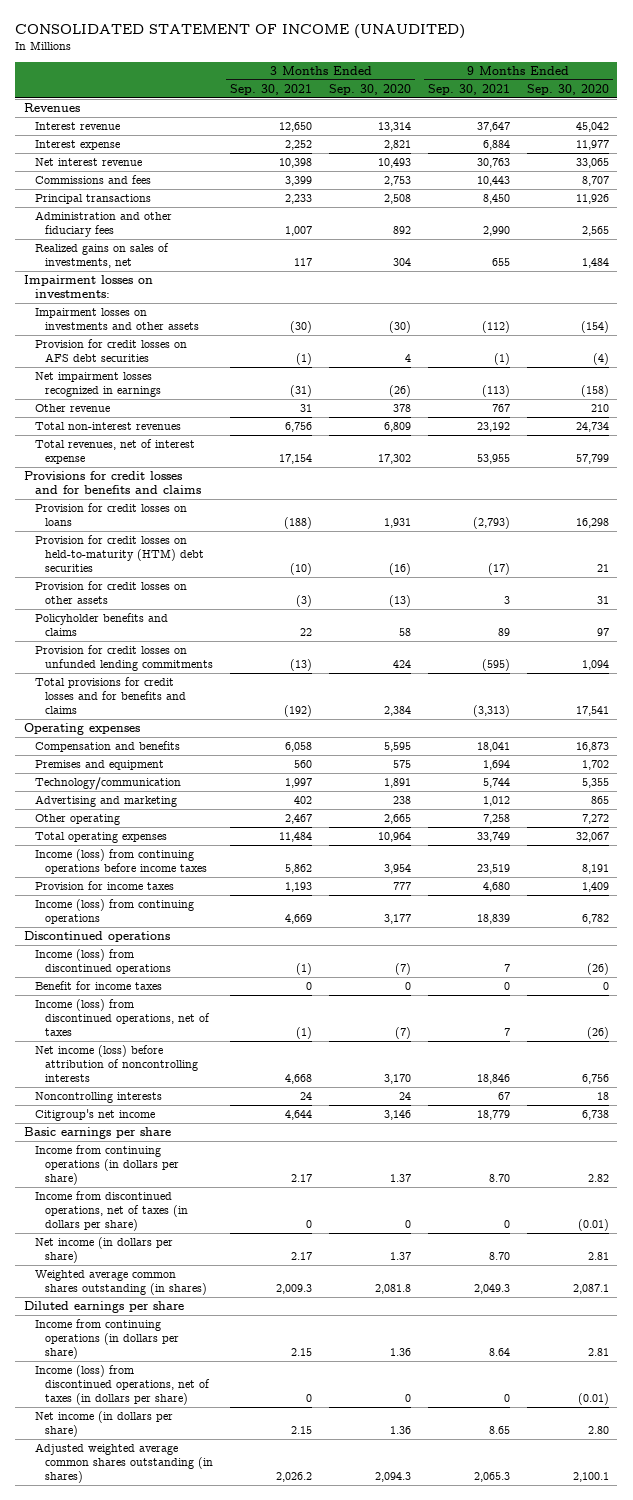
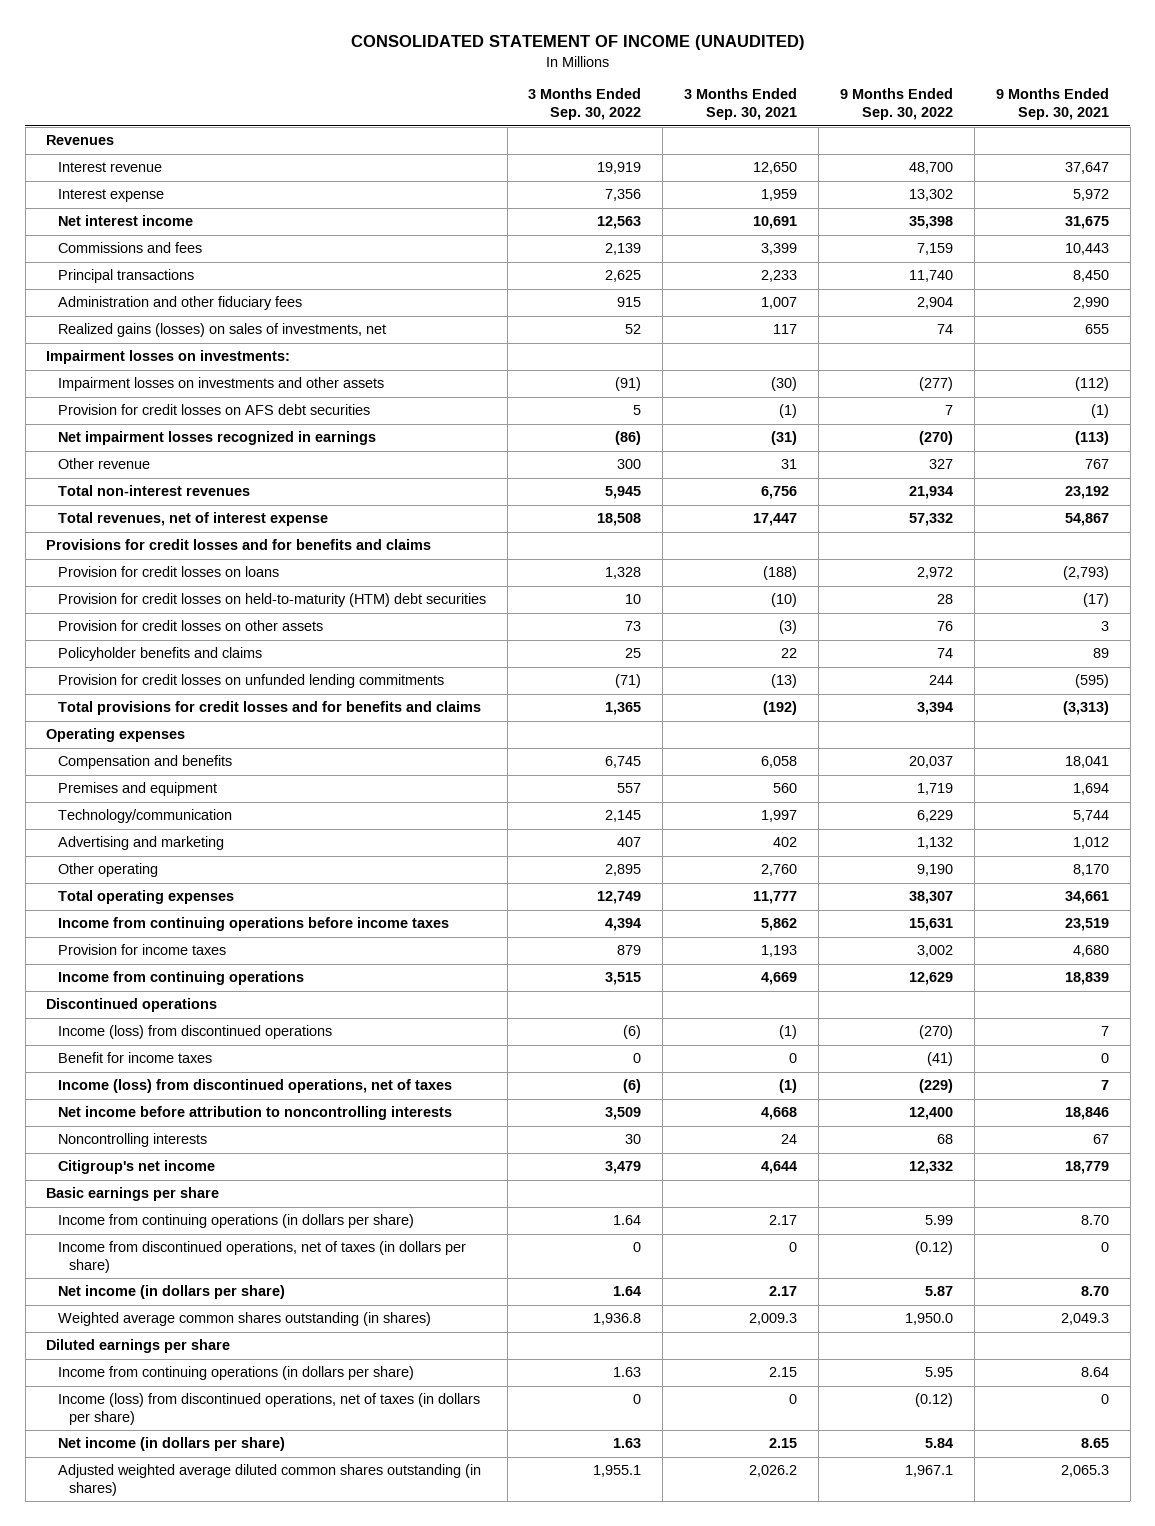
[329,83,412,95] Sep. 30, 2020 -> none
[526,83,609,95] Sep. 30, 2020 -> none
none -> [528,88,642,121] 3 Months Ended Sep. 30, 2022
none -> [839,88,953,121] 9 Months Ended Sep. 30, 2022
[285,140,313,151] 2,252 -> [761,189,798,202] 1,959
[483,140,511,151] 6,884 -> [1072,189,1109,202] 5,972
[34,158,142,167] Net interest revenue -> [57,215,193,227] Net interest income
[279,158,313,169] 10,398 -> [753,216,798,230] 10,691
[477,158,511,169] 30,763 -> [1064,216,1109,230] 31,675
[34,243,169,268] Realized gains on sales of investments, net -> [57,323,386,338] Realized gains (losses) on sales of investments, net
[279,453,313,464] 17,154 -> [753,513,798,527] 17,447
[477,453,511,464] 53,955 -> [1064,513,1109,527] 54,867
[285,814,313,825] 2,467 -> [761,864,798,877] 2,760
[483,814,511,825] 7,258 -> [1072,864,1109,877] 8,170
[279,832,313,843] 11,484 -> [753,891,798,905] 11,777
[477,832,511,843] 33,749 -> [1064,891,1109,905] 34,661
[34,849,208,874] Income (loss) from continuing operations before income taxes -> [57,917,449,932] Income from continuing operations before income taxes
[34,899,194,924] Income (loss) from continuing operations -> [57,971,304,986] Income from continuing operations
[34,1045,199,1082] Net income (loss) before attribution of noncontrolling interests -> [57,1106,452,1121] Net income before attribution to noncontrolling interests
[34,1443,214,1483] Adjusted weighted average common shares outstanding (in shares) -> [57,1464,481,1497] Adjusted weighted average diluted common shares outstanding (in shares)

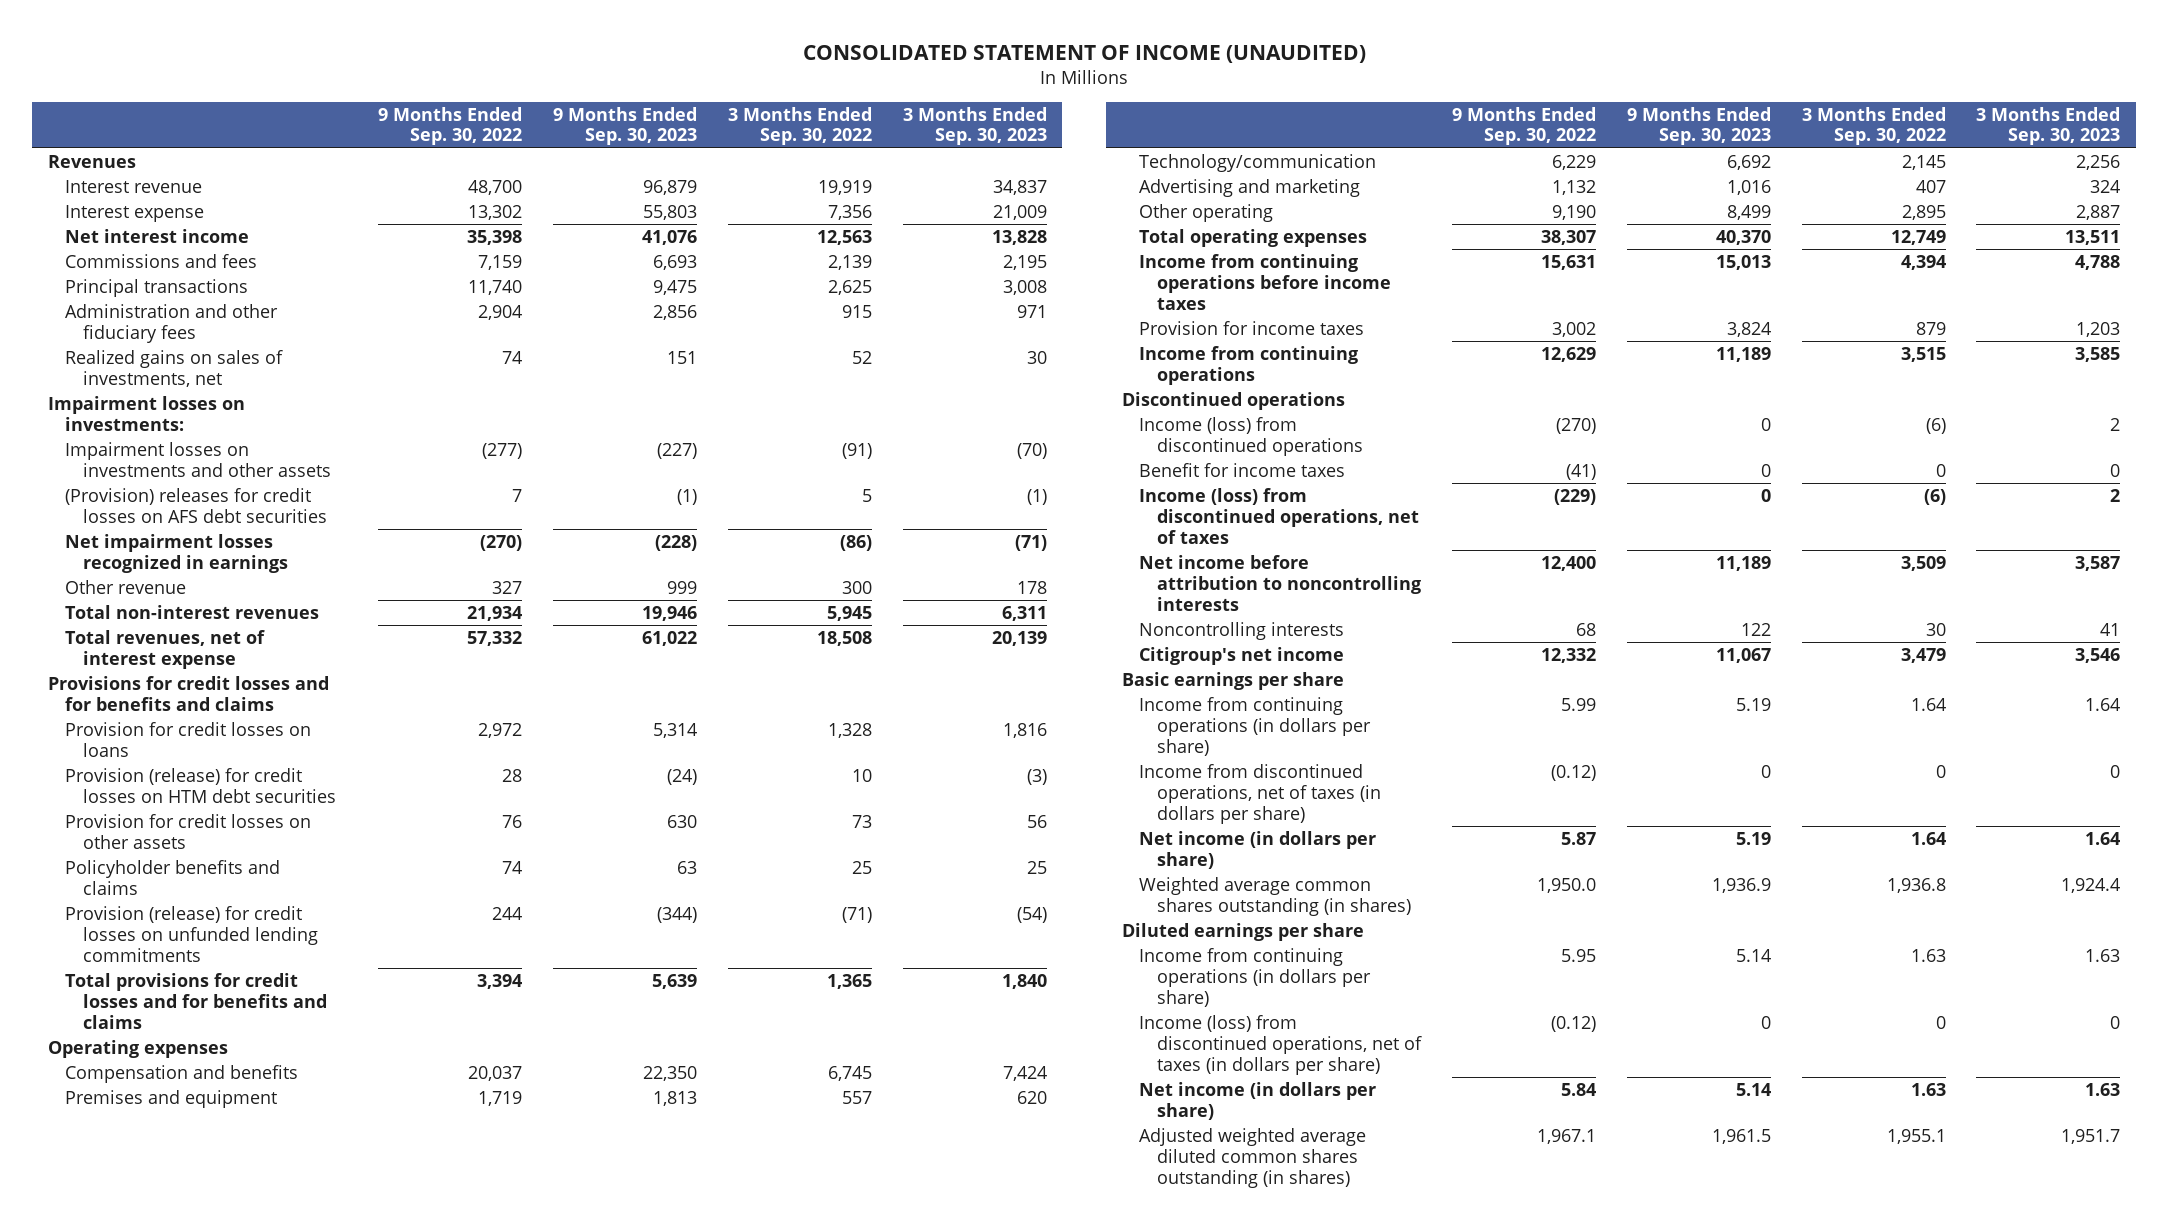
[684,88,798,121] 3 Months Ended Sep. 30, 2021 -> none
[995,88,1109,121] 9 Months Ended Sep. 30, 2021 -> none
none -> [552,106,697,146] 9 Months Ended Sep. 30, 2023
none -> [902,106,1047,146] 3 Months Ended Sep. 30, 2023
[57,323,386,338] Realized gains (losses) on sales of investments, net -> [65,349,284,387] Realized gains on sales of investments, net
[57,404,370,416] Provision for credit losses on AFS debt securities -> [65,487,328,523] (Provision) releases for credit losses on AFS debt securities
[57,593,486,608] Provision for credit losses on held-to-maturity (HTM) debt securities -> [65,767,337,803] Provision (release) for credit losses on HTM debt securities
[57,674,444,689] Provision for credit losses on unfunded lending commitments -> [65,905,319,962] Provision (release) for credit losses on unfunded lending commitments

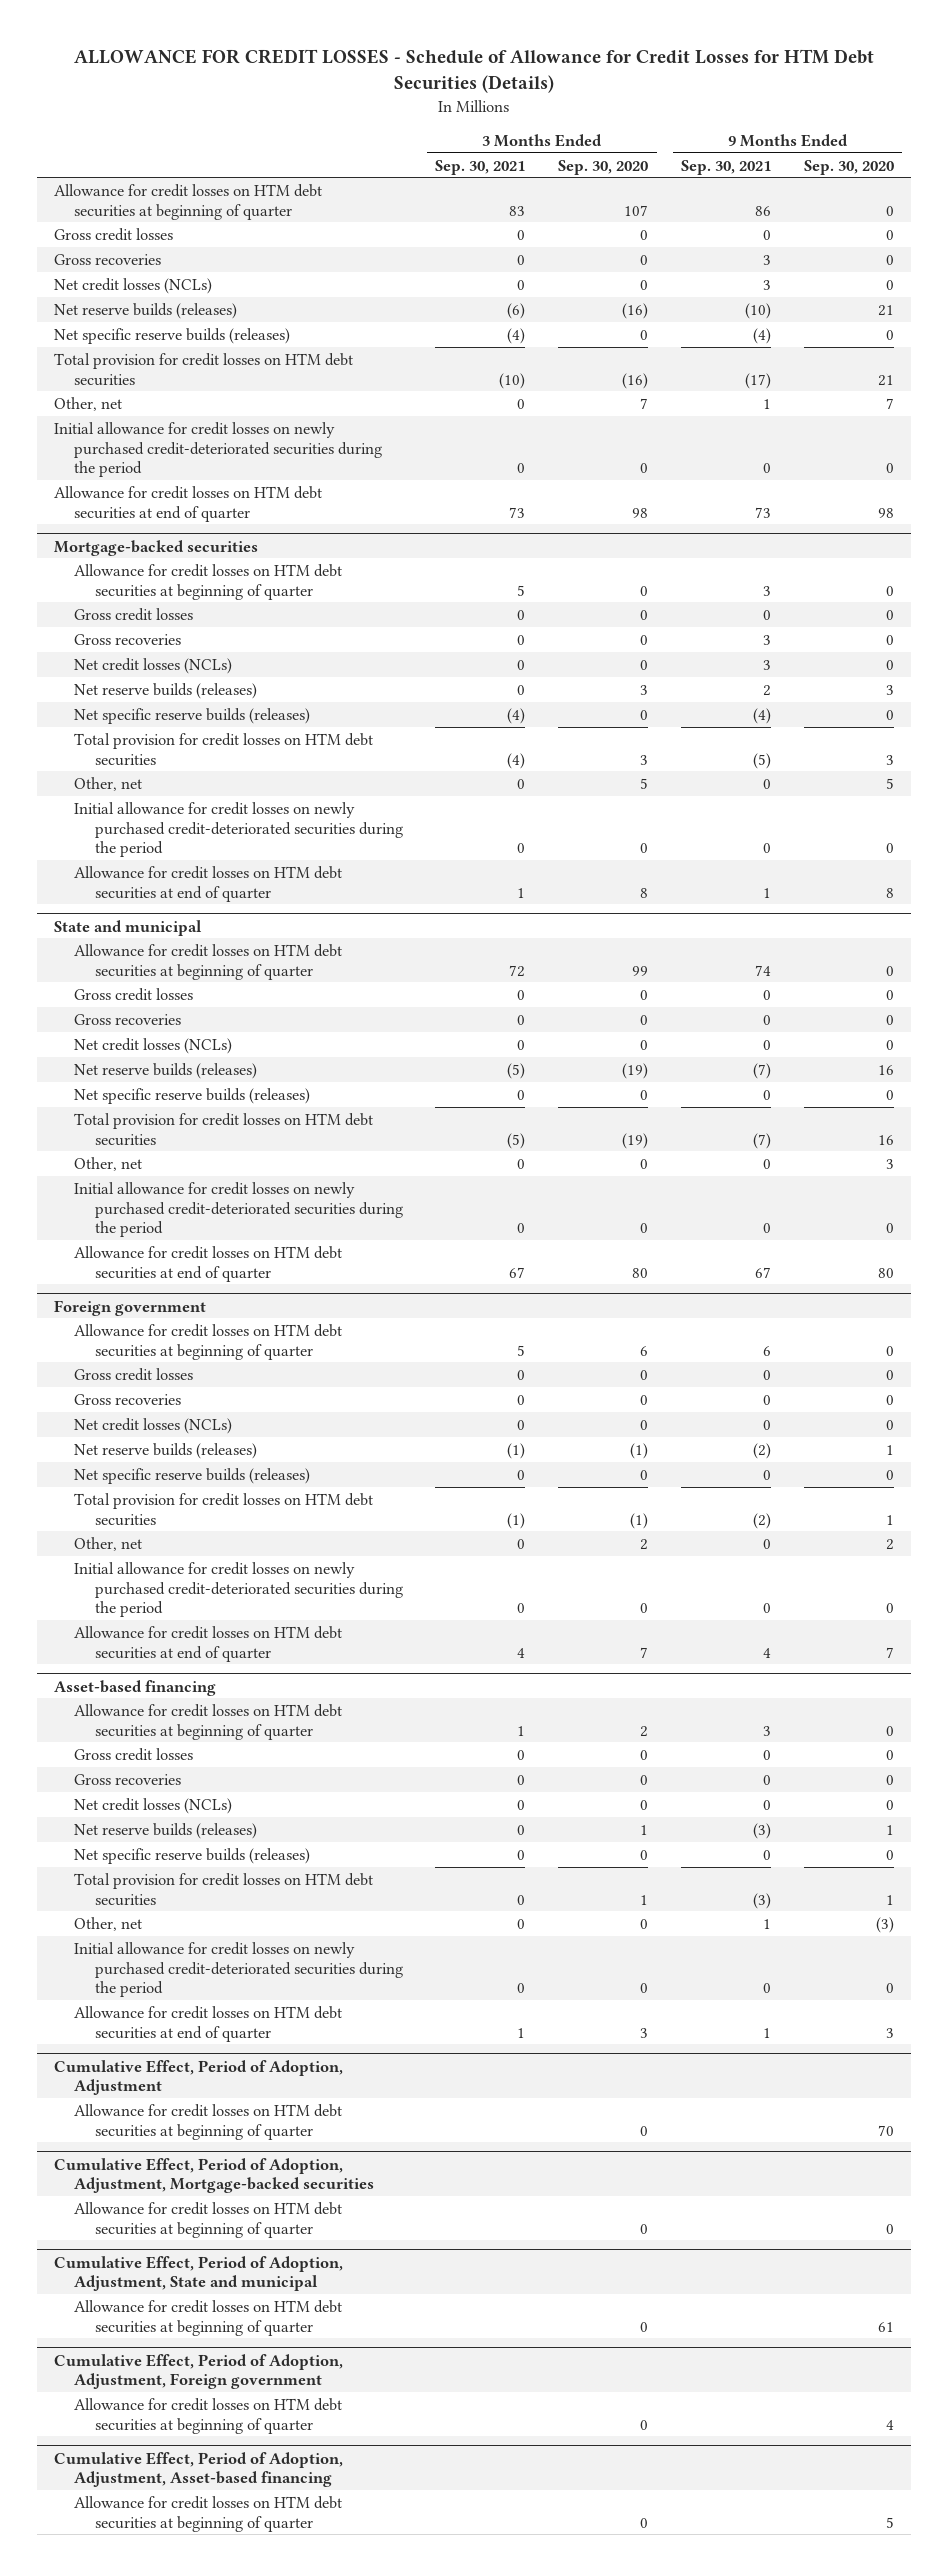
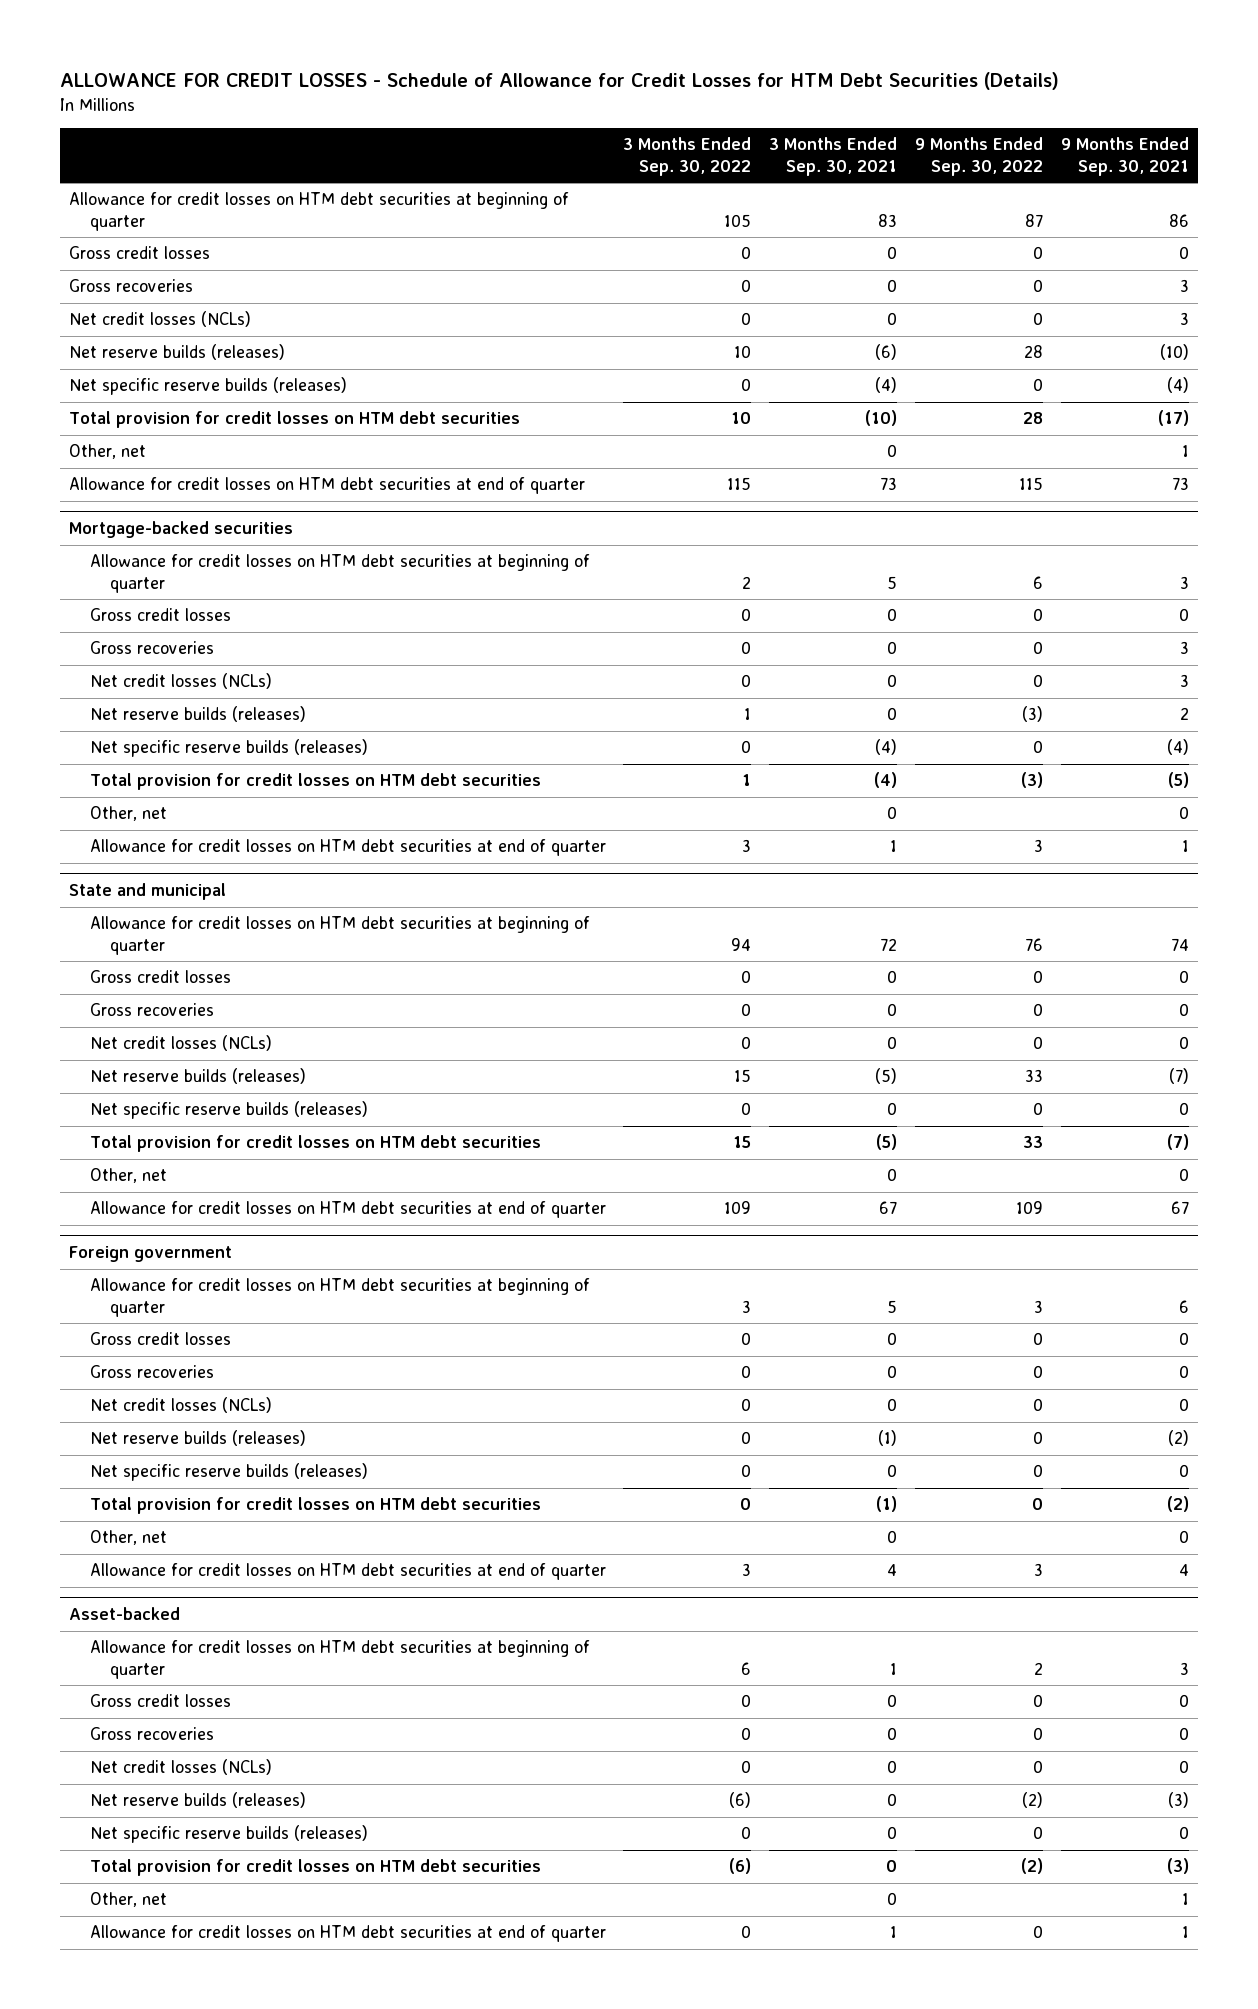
[558,159,649,175] Sep. 30, 2020 -> none
[804,159,895,175] Sep. 30, 2020 -> none
none -> [623,137,752,176] 3 Months Ended Sep. 30, 2022
none -> [915,137,1044,176] 9 Months Ended Sep. 30, 2022
[53,421,383,478] Initial allowance for credit losses on newly purchased credit-deteriorated securities during the period -> none
[74,801,403,858] Initial allowance for credit losses on newly purchased credit-deteriorated securities during the period -> none
[74,1181,403,1238] Initial allowance for credit losses on newly purchased credit-deteriorated securities during the period -> none
[74,1561,403,1618] Initial allowance for credit losses on newly purchased credit-deteriorated securities during the period -> none
[53,1679,216,1696] Asset-based financing -> [69,1607,181,1621] Asset-backed
[74,1941,403,1998] Initial allowance for credit losses on newly purchased credit-deteriorated securities during the period -> none
[53,2059,343,2096] Cumulative Effect, Period of Adoption, Adjustment -> none
[74,2103,343,2140] Allowance for credit losses on HTM debt securities at beginning of quarter -> none
[53,2157,375,2194] Cumulative Effect, Period of Adoption, Adjustment, Mortgage-backed securities -> none
[74,2201,343,2238] Allowance for credit losses on HTM debt securities at beginning of quarter -> none
[53,2255,343,2292] Cumulative Effect, Period of Adoption, Adjustment, State and municipal -> none
[74,2299,343,2336] Allowance for credit losses on HTM debt securities at beginning of quarter -> none
[53,2353,343,2390] Cumulative Effect, Period of Adoption, Adjustment, Foreign government -> none
[74,2397,343,2434] Allowance for credit losses on HTM debt securities at beginning of quarter -> none
[53,2451,343,2488] Cumulative Effect, Period of Adoption, Adjustment, Asset-based financing -> none
[74,2495,343,2532] Allowance for credit losses on HTM debt securities at beginning of quarter -> none

